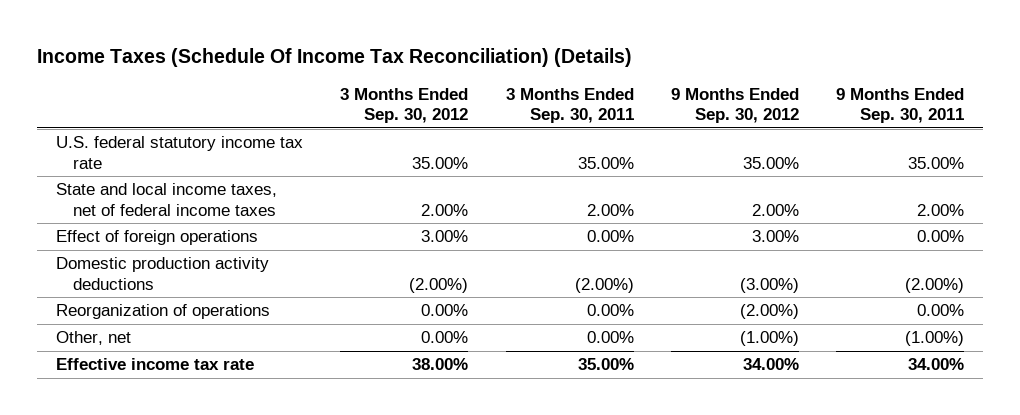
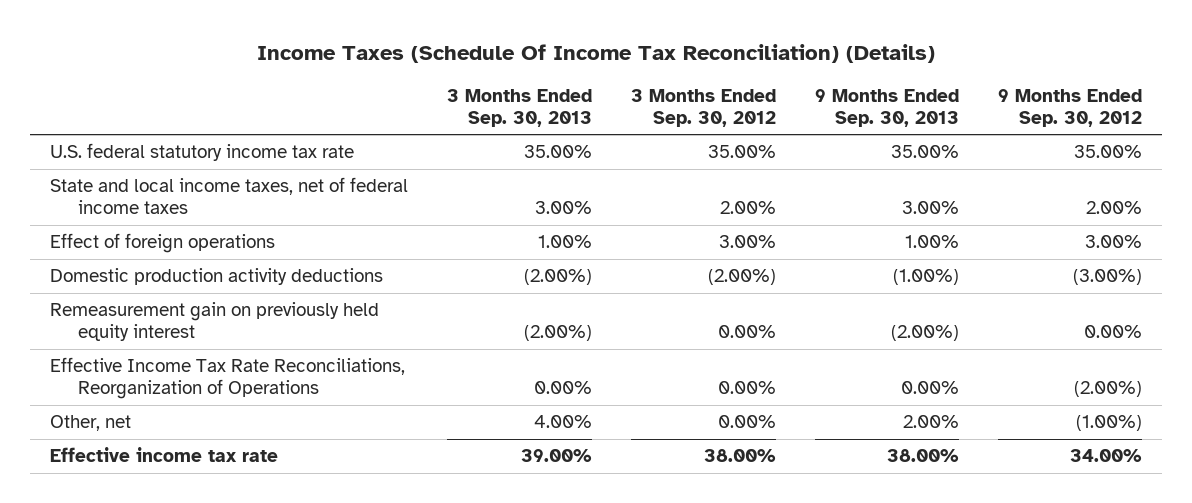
[505,87,634,123] 3 Months Ended Sep. 30, 2011 -> none
[836,87,965,123] 9 Months Ended Sep. 30, 2011 -> none
none -> [447,88,593,127] 3 Months Ended Sep. 30, 2013
none -> [815,88,960,127] 9 Months Ended Sep. 30, 2013
none -> [49,302,379,342] Remeasurement gain on previously held equity interest
[55,304,270,320] Reorganization of operations -> [49,357,405,400] Effective Income Tax Rate Reconciliations, Reorganization of Operations

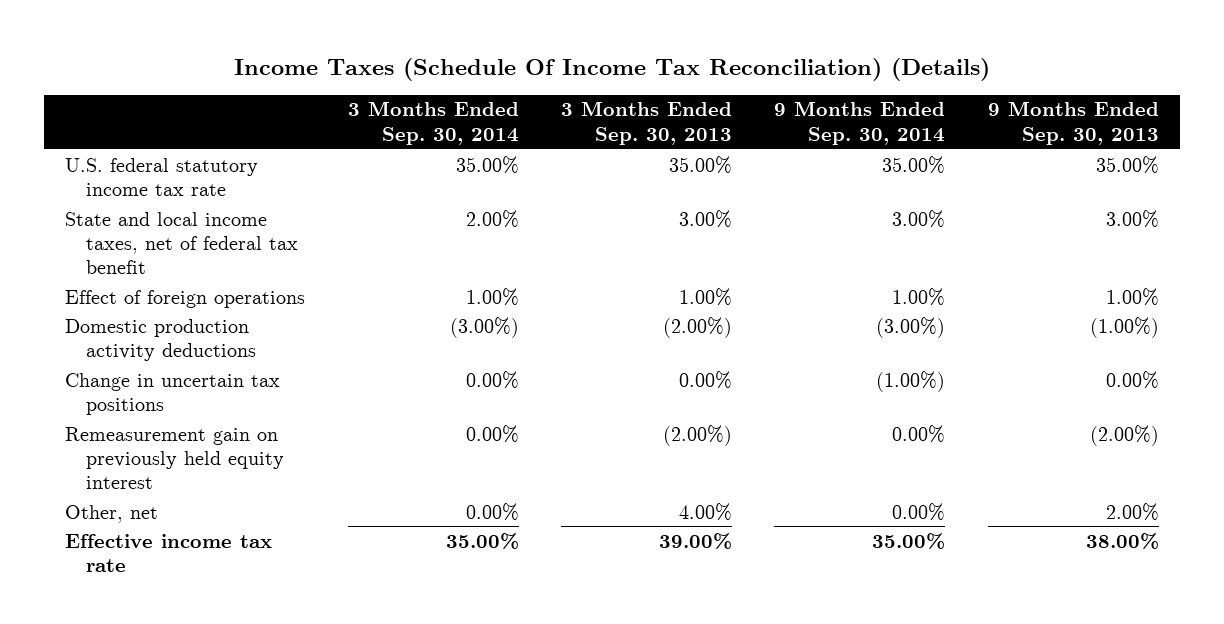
[631,88,777,127] 3 Months Ended Sep. 30, 2012 -> none
[998,88,1143,127] 9 Months Ended Sep. 30, 2012 -> none
none -> [347,101,519,145] 3 Months Ended Sep. 30, 2014
none -> [774,101,946,145] 9 Months Ended Sep. 30, 2014
[49,177,408,215] State and local income taxes, net of federal income taxes -> [65,211,299,275] State and local income taxes, net of federal tax benefit
none -> [65,372,281,415] Change in uncertain tax positions
[49,357,405,400] Effective Income Tax Rate Reconciliations, Reorganization of Operations -> none

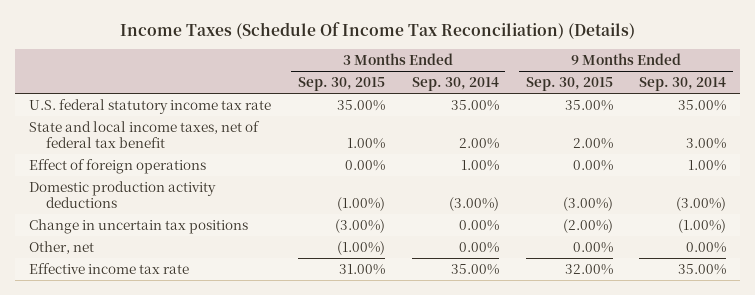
[561,101,733,145] 3 Months Ended Sep. 30, 2013 -> none
[987,101,1159,145] 9 Months Ended Sep. 30, 2013 -> none
none -> [297,77,385,92] Sep. 30, 2015
none -> [525,77,613,92] Sep. 30, 2015
[65,426,285,490] Remeasurement gain on previously held equity interest -> none

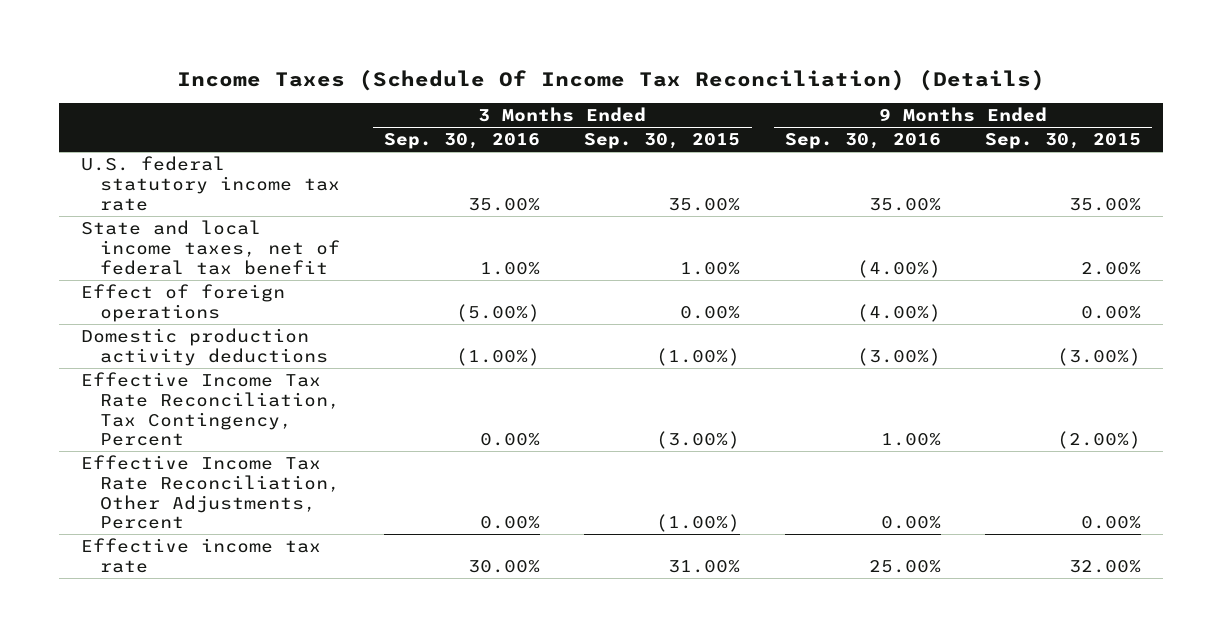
[411,77,499,92] Sep. 30, 2014 -> none
[639,77,727,92] Sep. 30, 2014 -> none
none -> [384,133,541,150] Sep. 30, 2016
none -> [784,133,941,150] Sep. 30, 2016
[28,218,248,234] Change in uncertain tax positions -> [81,372,340,447] Effective Income Tax Rate Reconciliation, Tax Contingency, Percent
[28,240,94,254] Other, net -> [81,455,340,530] Effective Income Tax Rate Reconciliation, Other Adjustments, Percent

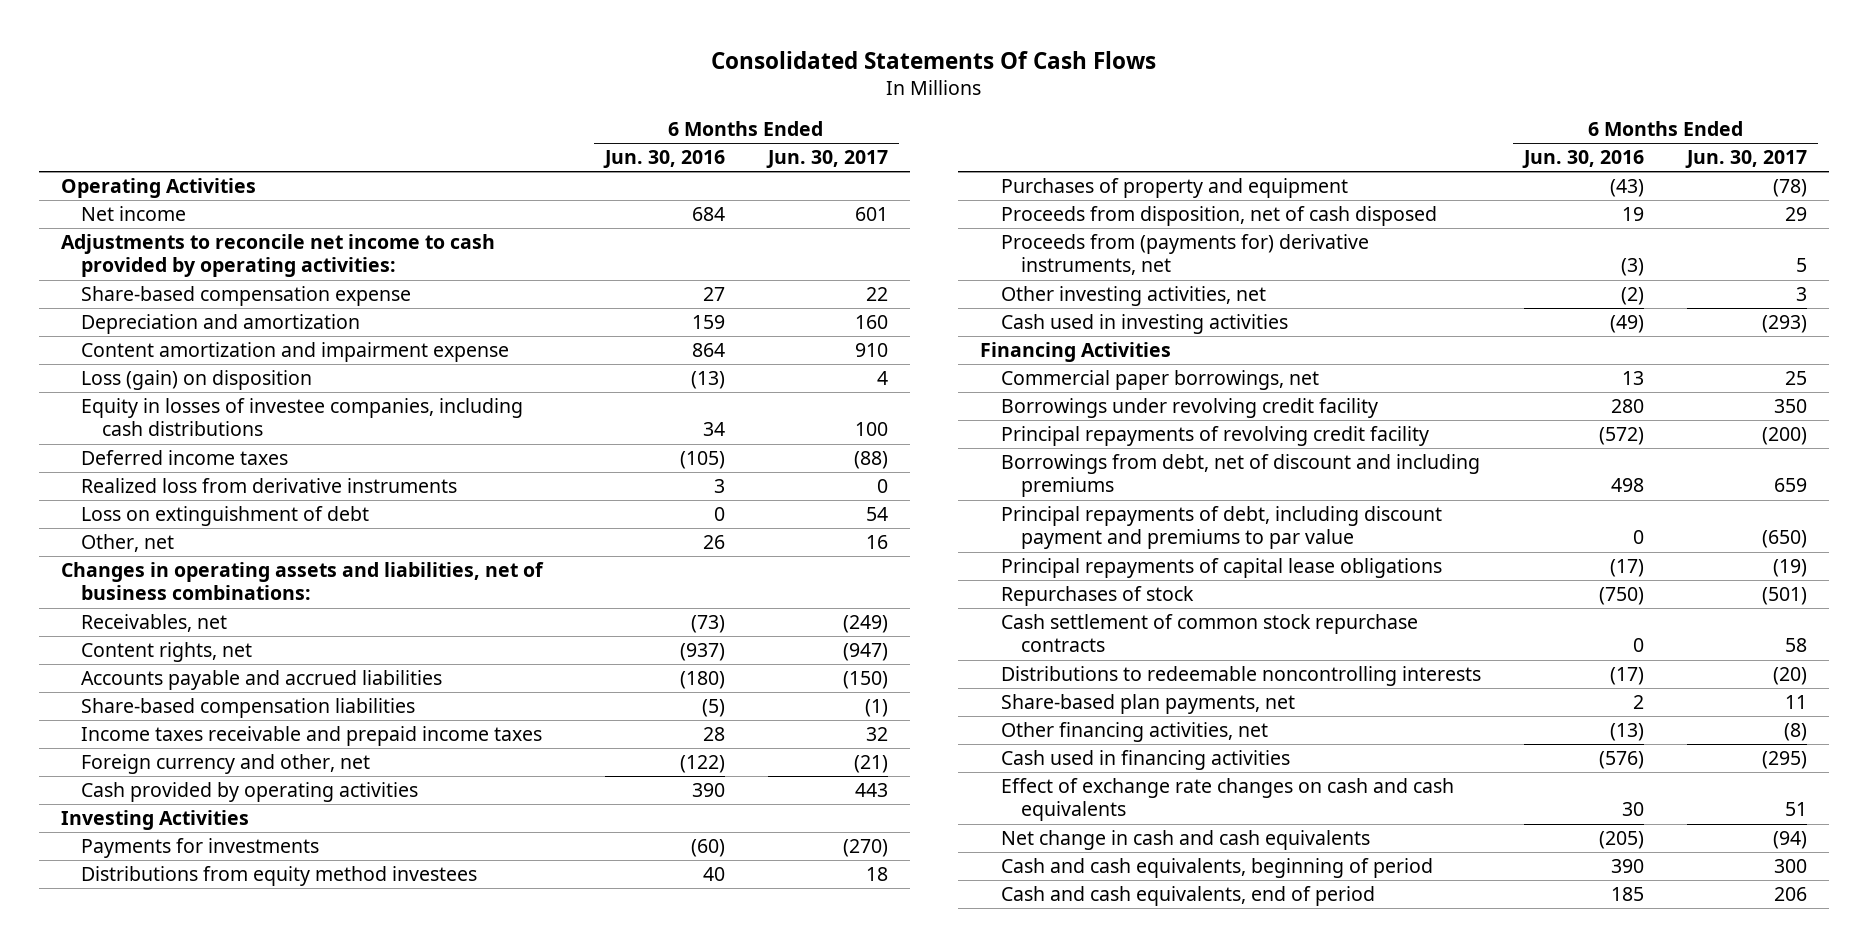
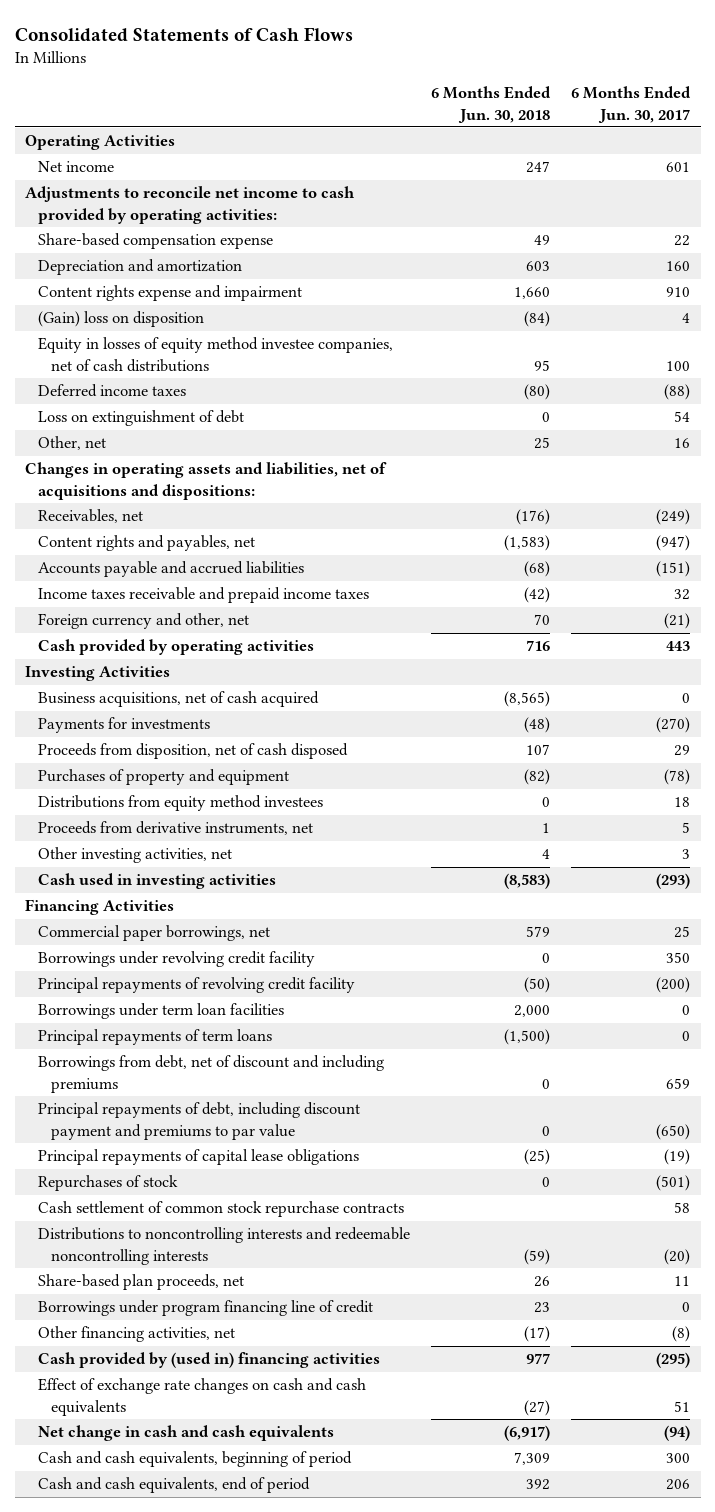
[710,51,1156,70] Consolidated Statements Of Cash Flows -> [14,26,353,42] Consolidated Statements of Cash Flows
[602,150,725,169] Jun. 30, 2016 -> none
none -> [431,86,552,123] 6 Months Ended Jun. 30, 2018
[81,342,510,363] Content amortization and impairment expense -> [37,285,302,302] Content rights expense and impairment
[81,370,313,391] Loss (gain) on disposition -> [37,311,204,328] (Gain) loss on disposition
[81,398,524,437] Equity in losses of investee companies, including cash distributions -> [37,337,393,372] Equity in losses of equity method investee companies, net of cash distributions
[81,478,458,494] Realized loss from derivative instruments -> none
[60,562,544,601] Changes in operating assets and liabilities, net of business combinations: -> [25,462,388,500] Changes in operating assets and liabilities, net of acquisitions and dispositions:
[81,698,416,719] Share-based compensation liabilities -> none
[81,642,253,663] Content rights, net -> [37,535,255,552] Content rights and payables, net
[842,671,888,690] (150) -> [656,561,691,578] (151)
none -> [37,691,319,708] Business acquisitions, net of cash acquired
[1000,178,1348,199] Purchases of property and equipment -> [37,769,289,786] Purchases of property and equipment
[81,866,478,887] Distributions from equity method investees -> [37,795,323,812] Distributions from equity method investees
[1000,234,1369,276] Proceeds from (payments for) derivative instruments, net -> [37,821,313,836] Proceeds from derivative instruments, net
none -> [37,1003,284,1020] Borrowings under term loan facilities
none -> [37,1029,272,1046] Principal repayments of term loans
[1000,666,1481,687] Distributions to redeemable noncontrolling interests -> [37,1227,410,1265] Distributions to noncontrolling interests and redeemable noncontrolling interests
[1000,694,1295,715] Share-based plan payments, net -> [37,1274,244,1291] Share-based plan proceeds, net
none -> [37,1300,373,1317] Borrowings under program financing line of credit
[1000,750,1290,771] Cash used in financing activities -> [37,1352,380,1369] Cash provided by (used in) financing activities

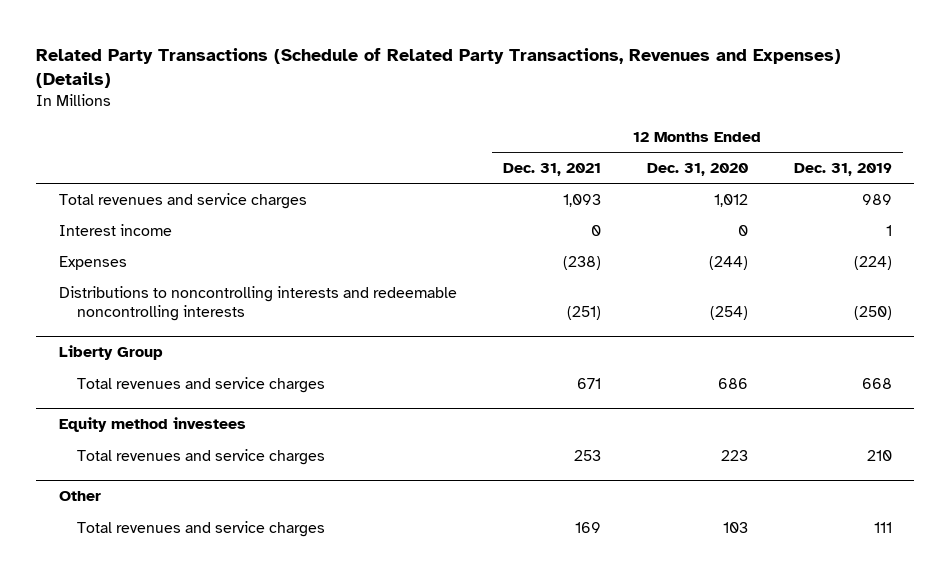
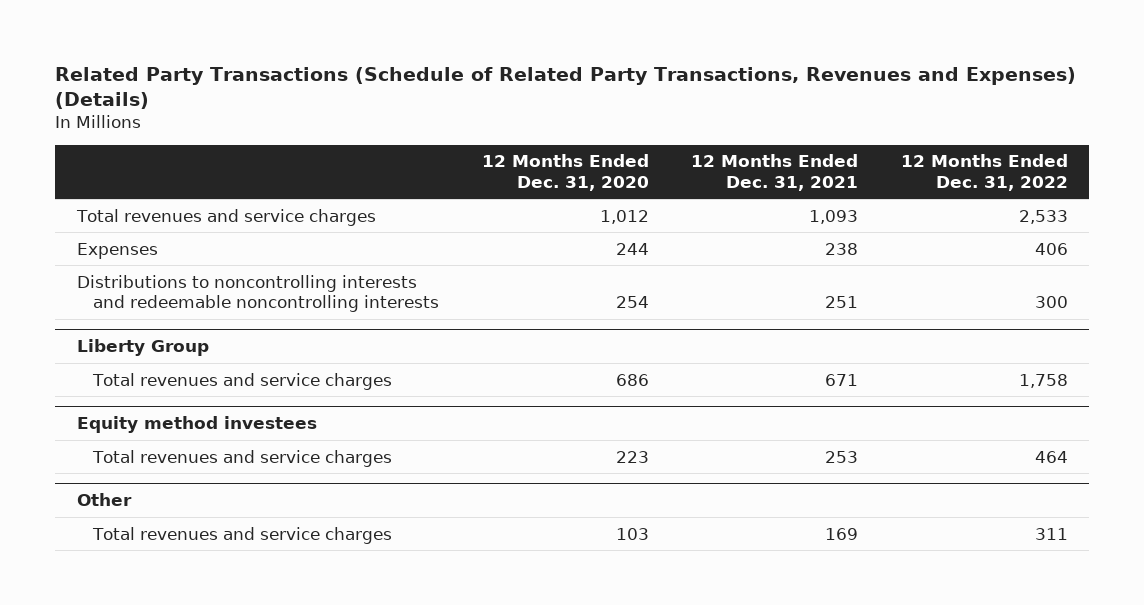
[793,162,892,176] Dec. 31, 2019 -> none
none -> [900,154,1068,191] 12 Months Ended Dec. 31, 2022
[59,223,173,236] Interest income -> none
[563,255,602,270] (238) -> [825,242,859,255] 238
[708,255,748,270] (244) -> [615,242,649,255] 244
[567,305,602,320] (251) -> [825,296,859,309] 251
[709,305,748,320] (254) -> [615,296,649,309] 254

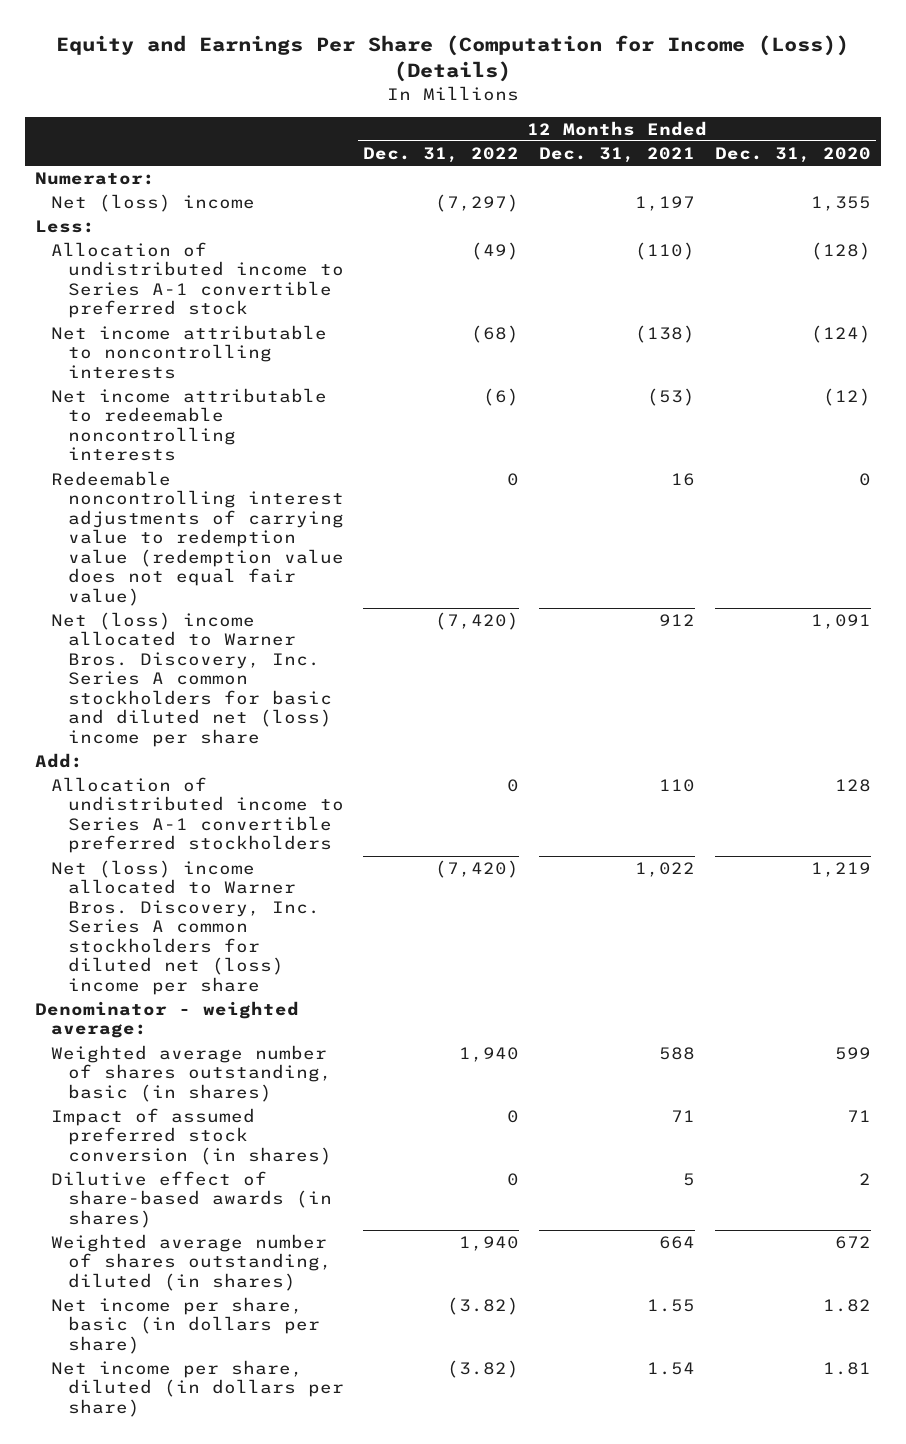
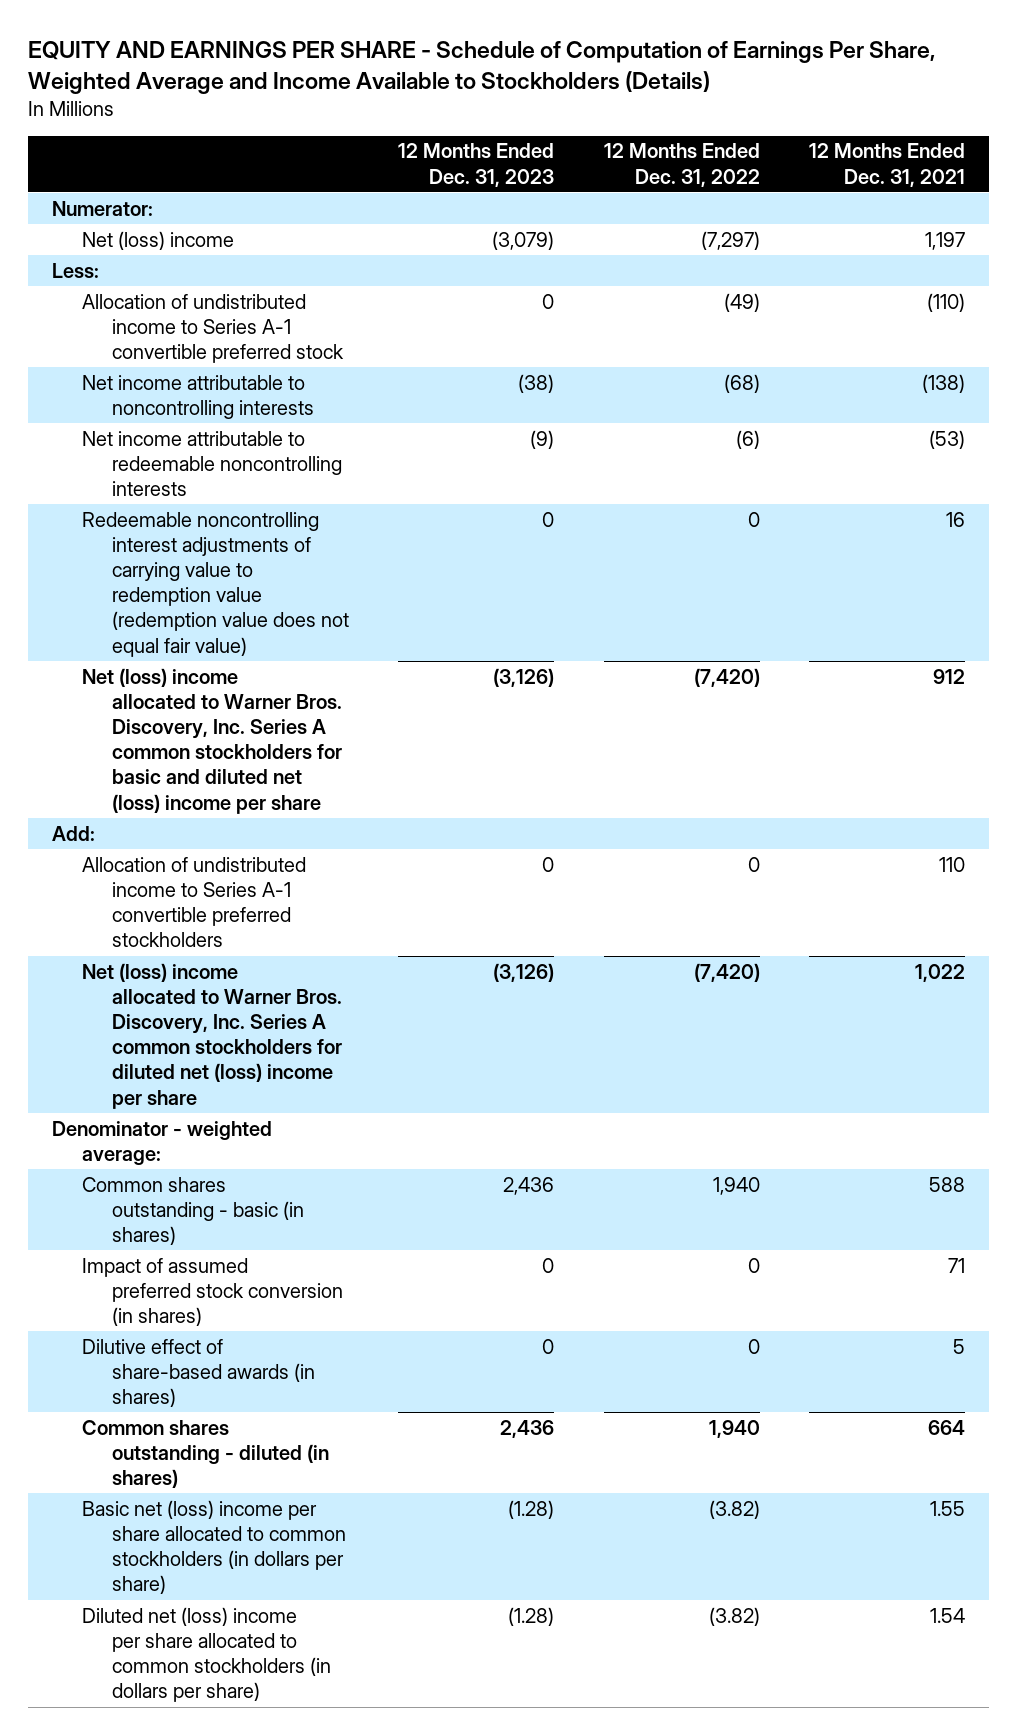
[55,35,849,83] Equity and Earnings Per Share (Computation for Income (Loss)) (Details) -> [27,41,935,95] EQUITY AND EARNINGS PER SHARE - Schedule of Computation of Earnings Per Share, Weighted Average and Income Available to Stockholders (Details)
[714,146,871,163] Dec. 31, 2020 -> none
none -> [398,143,555,187] 12 Months Ended Dec. 31, 2023
[51,1045,332,1102] Weighted average number of shares outstanding, basic (in shares) -> [82,1176,305,1246] Common shares outstanding - basic (in shares)
[51,1234,332,1291] Weighted average number of shares outstanding, diluted (in shares) -> [82,1419,330,1489] Common shares outstanding - diluted (in shares)
[51,1297,320,1354] Net income per share, basic (in dollars per share) -> [82,1499,347,1595] Basic net (loss) income per share allocated to common stockholders (in dollars per share)
[51,1360,344,1417] Net income per share, diluted (in dollars per share) -> [82,1606,332,1703] Diluted net (loss) income per share allocated to common stockholders (in dollars per share)

